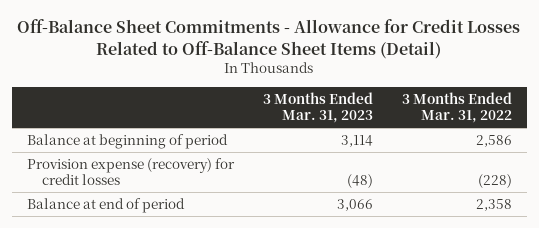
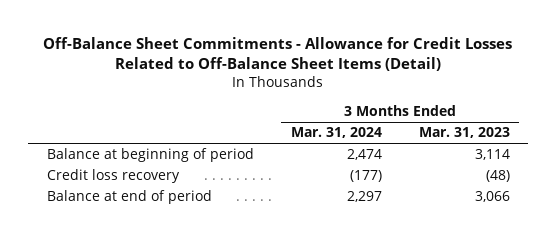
[401,91,512,124] 3 Months Ended Mar. 31, 2022 -> none
none -> [290,127,382,139] Mar. 31, 2024
[26,158,235,186] Provision expense (recovery) for credit losses -> [46,169,180,184] Credit loss recovery

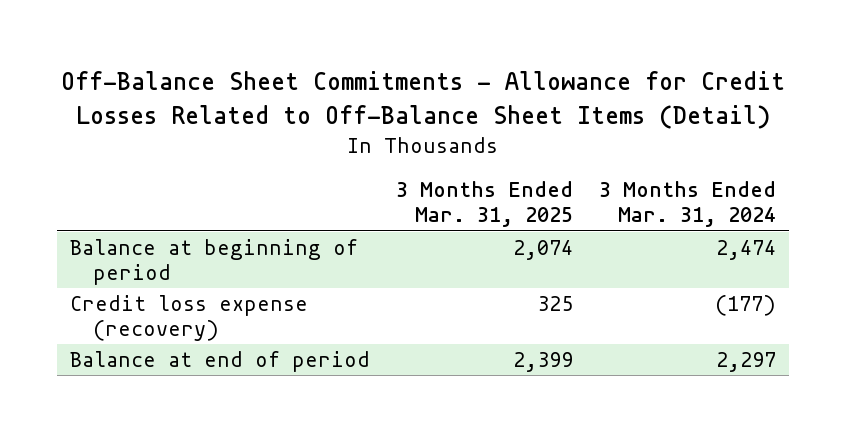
[418,127,510,139] Mar. 31, 2023 -> none
none -> [396,181,574,228] 3 Months Ended Mar. 31, 2025
[46,169,180,184] Credit loss recovery -> [70,295,309,342] Credit loss expense (recovery)

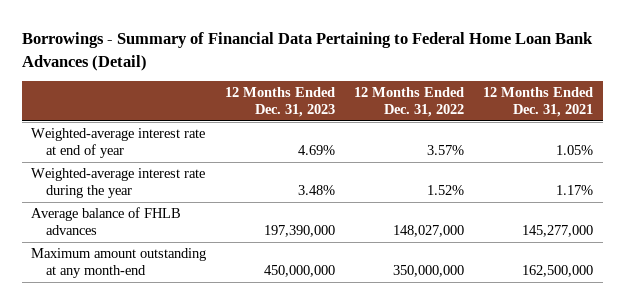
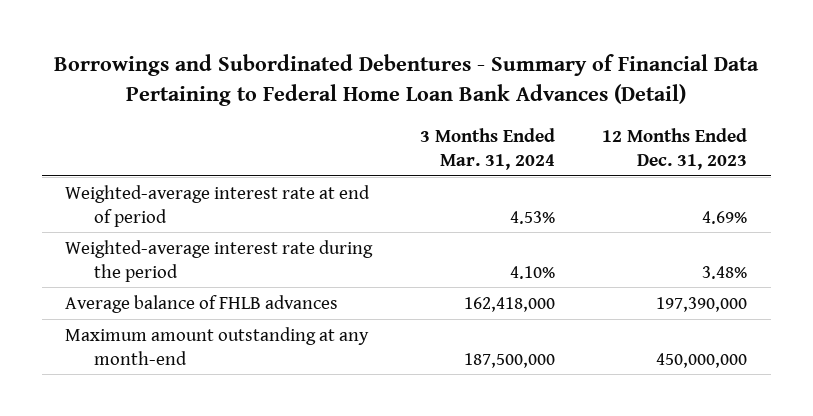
[21,32,593,71] Borrowings - Summary of Financial Data Pertaining to Federal Home Loan Bank Advances (Detail) -> [54,54,760,107] Borrowings and Subordinated Debentures - Summary of Financial Data Pertaining to Federal Home Loan Bank Advances (Detail)
[354,86,465,118] 12 Months Ended Dec. 31, 2022 -> none
[483,86,594,118] 12 Months Ended Dec. 31, 2021 -> none
none -> [419,127,555,170] 3 Months Ended Mar. 31, 2024
[31,127,206,159] Weighted-average interest rate at end of year -> [65,184,371,227] Weighted-average interest rate at end of period
[31,167,206,199] Weighted-average interest rate during the year -> [65,239,374,282] Weighted-average interest rate during the period

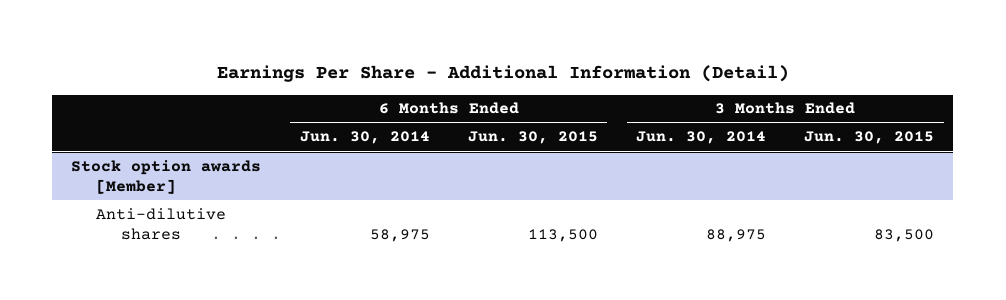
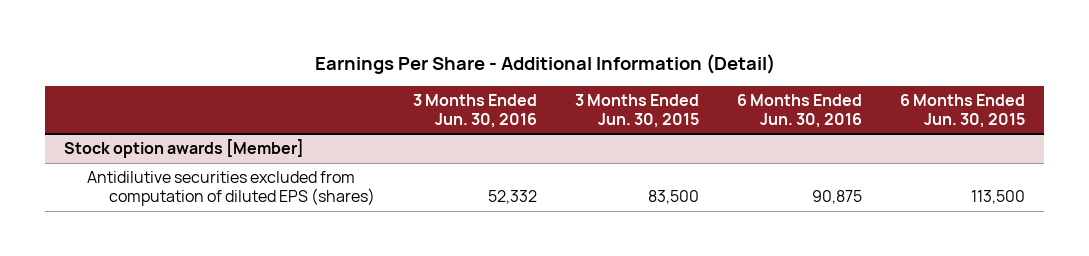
[299,131,430,145] Jun. 30, 2014 -> none
[636,131,767,145] Jun. 30, 2014 -> none
none -> [413,93,538,128] 3 Months Ended Jun. 30, 2016
none -> [737,93,863,128] 6 Months Ended Jun. 30, 2016
[96,207,227,241] Anti-dilutive shares -> [86,171,376,207] Antidilutive securities excluded from computation of diluted EPS (shares)

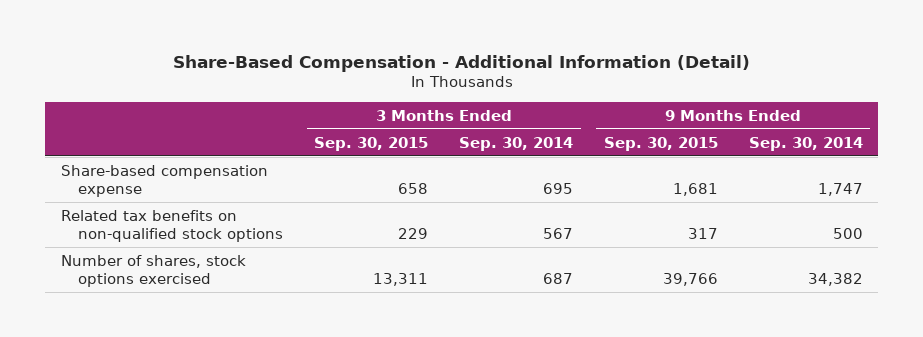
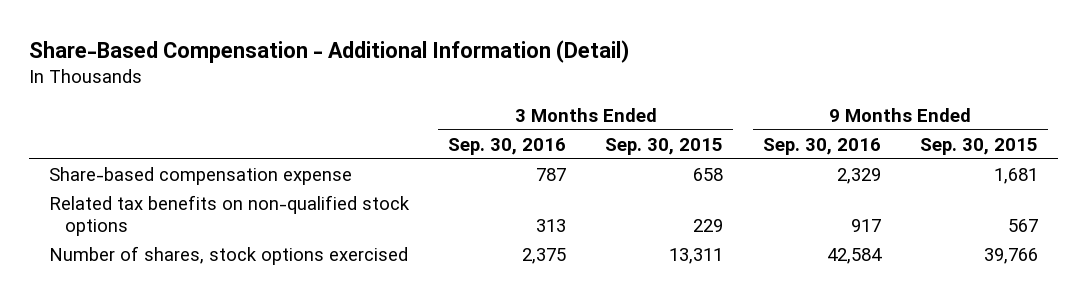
[459,136,574,151] Sep. 30, 2014 -> none
[748,136,863,151] Sep. 30, 2014 -> none
none -> [447,137,566,155] Sep. 30, 2016
none -> [762,137,881,155] Sep. 30, 2016
[687,227,718,239] 317 -> [1008,219,1039,233] 567

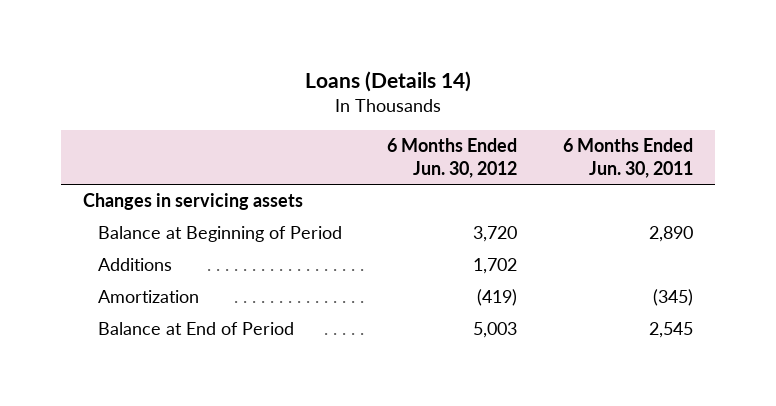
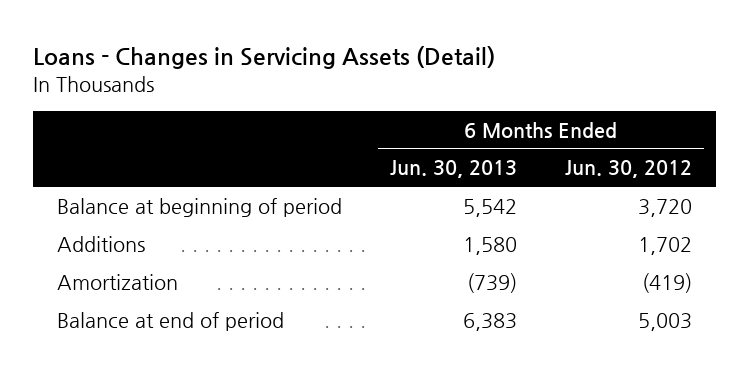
[305,71,472,93] Loans (Details 14) -> [32,45,495,69] Loans - Changes in Servicing Assets (Detail)
[562,138,693,179] 6 Months Ended Jun. 30, 2011 -> none
none -> [389,160,517,179] Jun. 30, 2013
[83,193,304,211] Changes in servicing assets -> none
[97,226,342,243] Balance at Beginning of Period -> [56,197,342,217] Balance at beginning of period
[97,322,294,336] Balance at End of Period -> [56,311,284,331] Balance at end of period

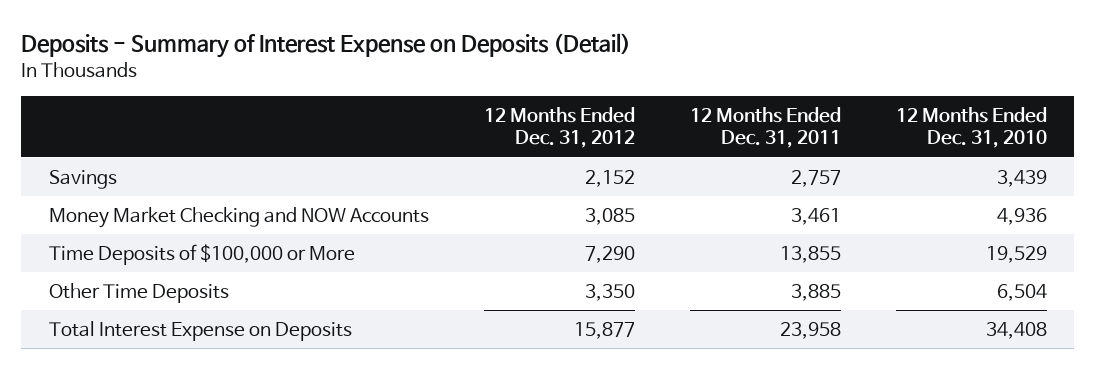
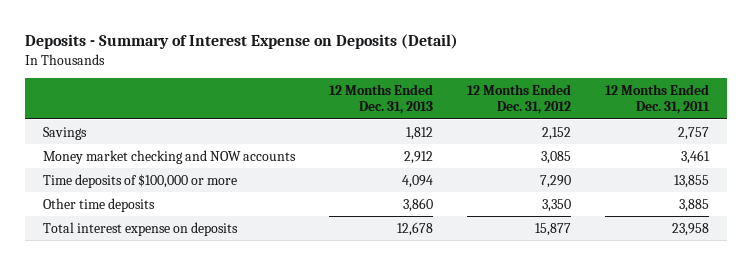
[895,106,1047,149] 12 Months Ended Dec. 31, 2010 -> none
none -> [328,83,433,115] 12 Months Ended Dec. 31, 2013
[48,206,429,228] Money Market Checking and NOW Accounts -> [42,149,296,164] Money market checking and NOW accounts
[48,243,355,265] Time Deposits of $100,000 or More -> [42,173,237,188] Time deposits of $100,000 or more
[48,282,229,303] Other Time Deposits -> [42,197,155,212] Other time deposits
[48,320,352,341] Total Interest Expense on Deposits -> [42,221,238,236] Total interest expense on deposits

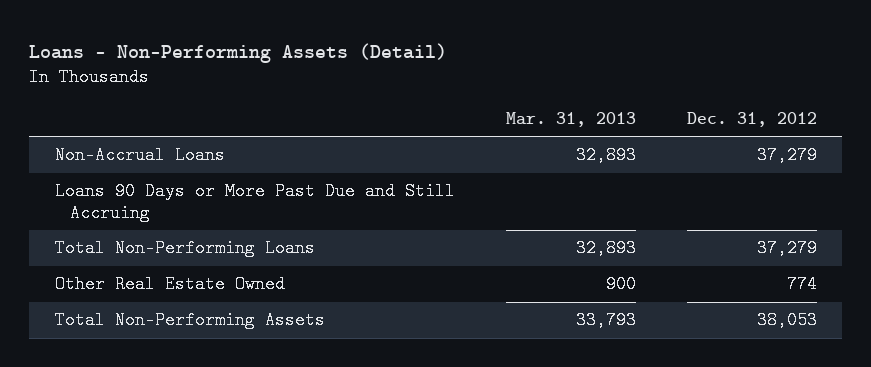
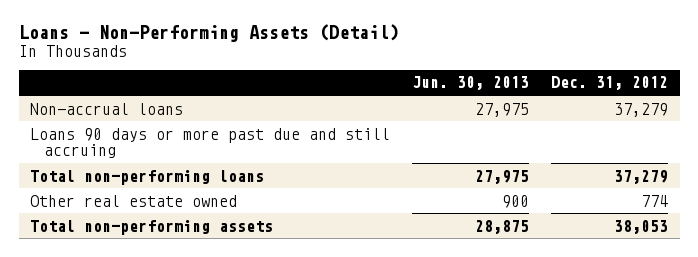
[505,112,636,128] Mar. 31, 2013 -> none
none -> [412,76,530,91] Jun. 30, 2013
[54,146,225,165] Non-Accrual Loans -> [30,102,184,115] Non-accrual loans
[54,182,455,222] Loans 90 Days or More Past Due and Still Accruing -> [30,127,391,158] Loans 90 days or more past due and still accruing
[54,239,315,258] Total Non-Performing Loans -> [30,169,265,185] Total non-performing loans
[54,275,285,294] Other Real Estate Owned -> [30,194,238,207] Other real estate owned
[54,311,325,330] Total Non-Performing Assets -> [30,219,274,235] Total non-performing assets

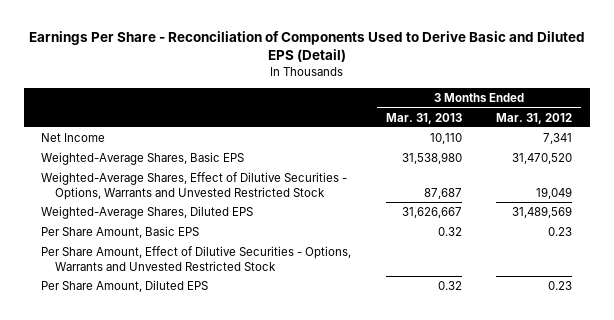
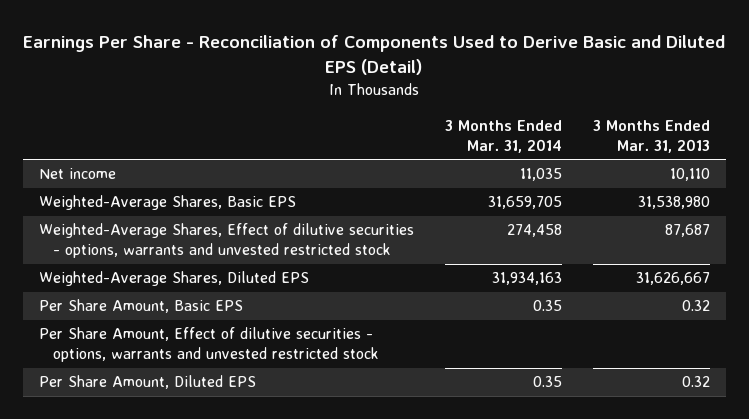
[496,112,573,124] Mar. 31, 2012 -> none
none -> [444,119,562,153] 3 Months Ended Mar. 31, 2014
[41,133,106,143] Net Income -> [38,168,116,180] Net income
[41,172,348,200] Weighted-Average Shares, Effect of Dilutive Securities - Options, Warrants and Unvested Restricted Stock -> [38,223,414,259] Weighted-Average Shares, Effect of dilutive securities - options, warrants and unvested restricted stock
[41,246,352,271] Per Share Amount, Effect of Dilutive Securities - Options, Warrants and Unvested Restricted Stock -> [38,327,380,363] Per Share Amount, Effect of dilutive securities - options, warrants and unvested restricted stock

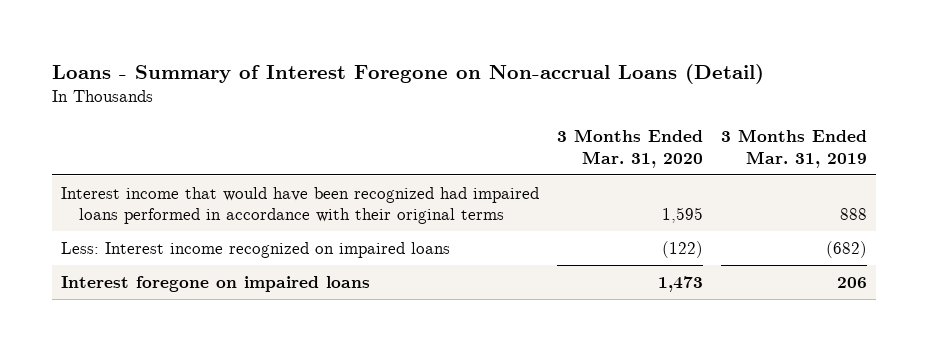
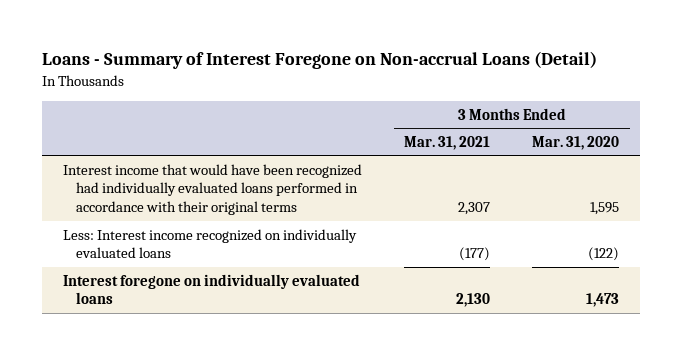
[721,129,868,168] 3 Months Ended Mar. 31, 2019 -> none
none -> [404,135,491,150] Mar. 31, 2021
[61,186,540,225] Interest income that would have been recognized had impaired loans performed in accordance with their original terms -> [62,163,362,216] Interest income that would have been recognized had individually evaluated loans performed in accordance with their original terms
[61,241,451,258] Less: Interest income recognized on impaired loans -> [62,228,357,259] Less: Interest income recognized on individually evaluated loans
[61,275,371,292] Interest foregone on impaired loans -> [62,273,360,305] Interest foregone on individually evaluated loans

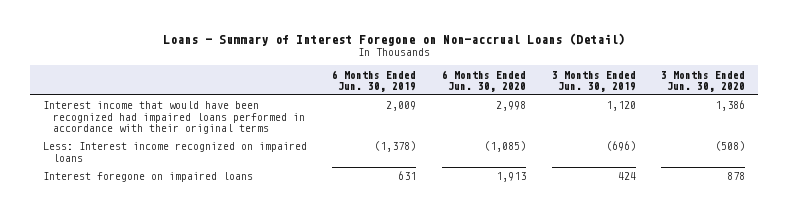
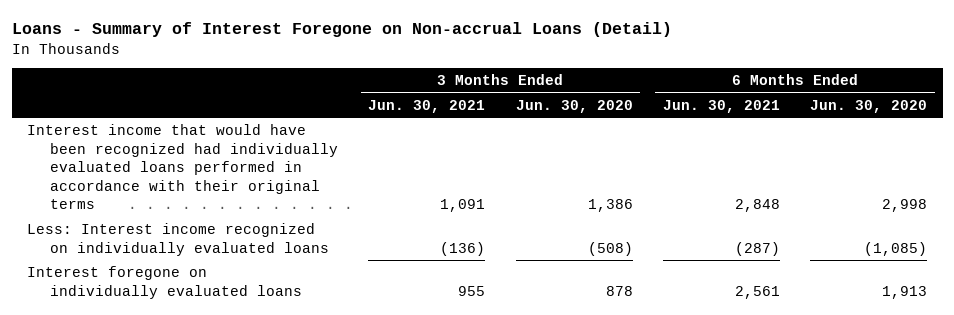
[332,69,417,92] 6 Months Ended Jun. 30, 2019 -> none
[551,70,636,92] 3 Months Ended Jun. 30, 2019 -> none
none -> [368,99,486,113] Jun. 30, 2021
none -> [662,99,780,113] Jun. 30, 2021
[42,101,305,134] Interest income that would have been recognized had impaired loans performed in accordance with their original terms -> [26,124,338,210] Interest income that would have been recognized had individually evaluated loans performed in accordance with their original terms
[42,142,307,162] Less: Interest income recognized on impaired loans -> [26,223,329,256] Less: Interest income recognized on individually evaluated loans
[42,172,253,183] Interest foregone on impaired loans -> [26,266,302,299] Interest foregone on individually evaluated loans

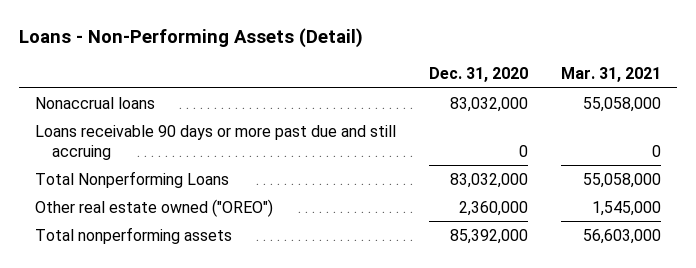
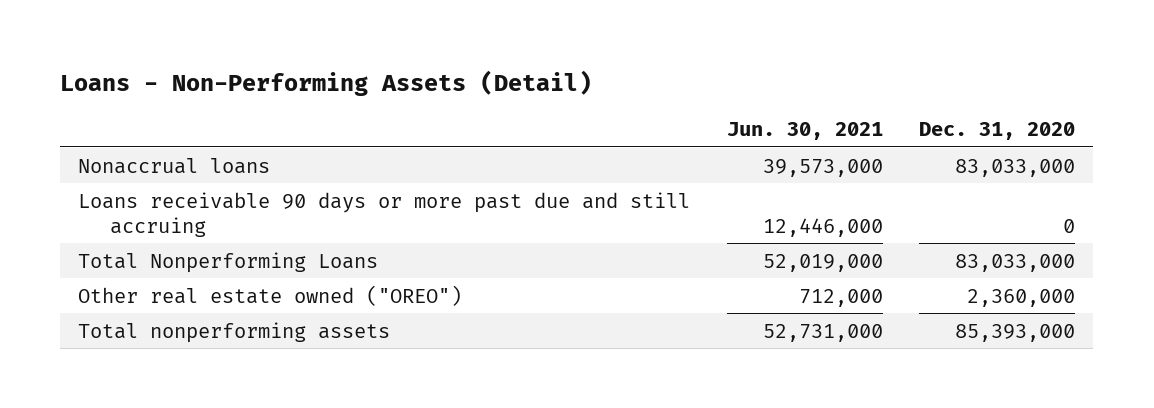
[560,67,661,83] Mar. 31, 2021 -> none
none -> [726,122,883,141] Jun. 30, 2021
[450,96,529,112] 83,032,000 -> [955,158,1076,177] 83,033,000
[450,172,529,188] 83,032,000 -> [955,253,1076,272] 83,033,000
[450,228,529,244] 85,392,000 -> [955,323,1076,342] 85,393,000

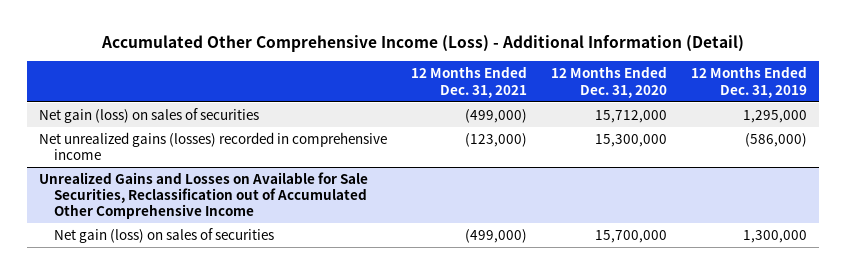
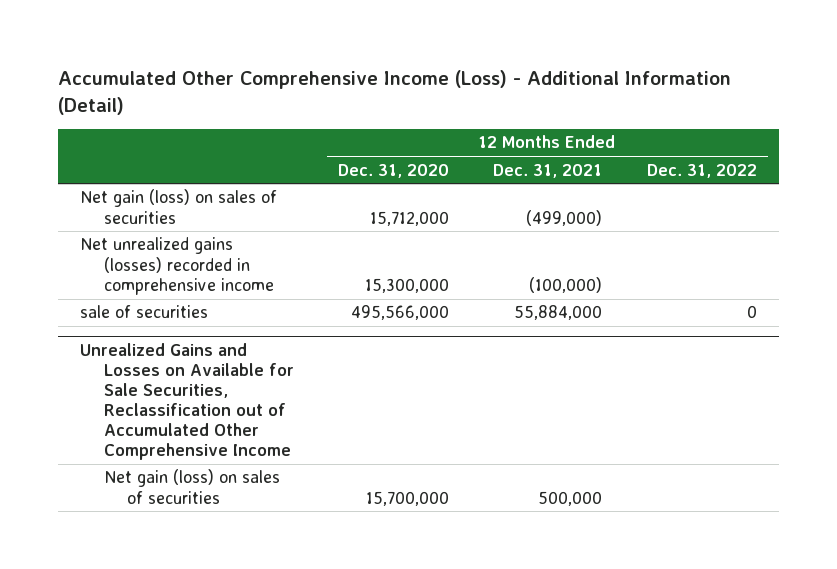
[691,66,808,98] 12 Months Ended Dec. 31, 2019 -> none
none -> [646,163,757,178] Dec. 31, 2022
[464,133,527,148] (123,000) -> [529,276,603,293] (100,000)
none -> [80,305,209,319] sale of securities
[464,229,527,244] (499,000) -> [538,490,603,506] 500,000

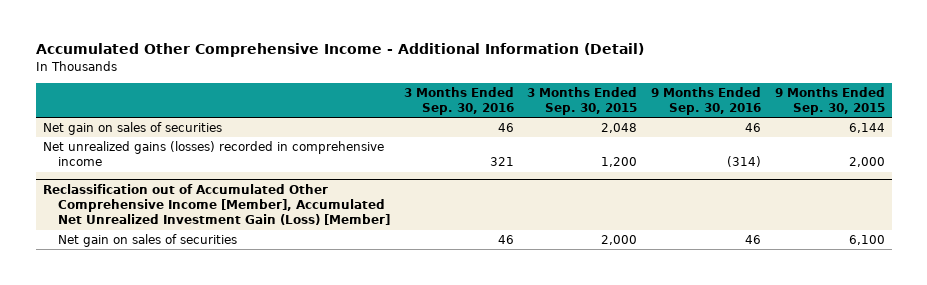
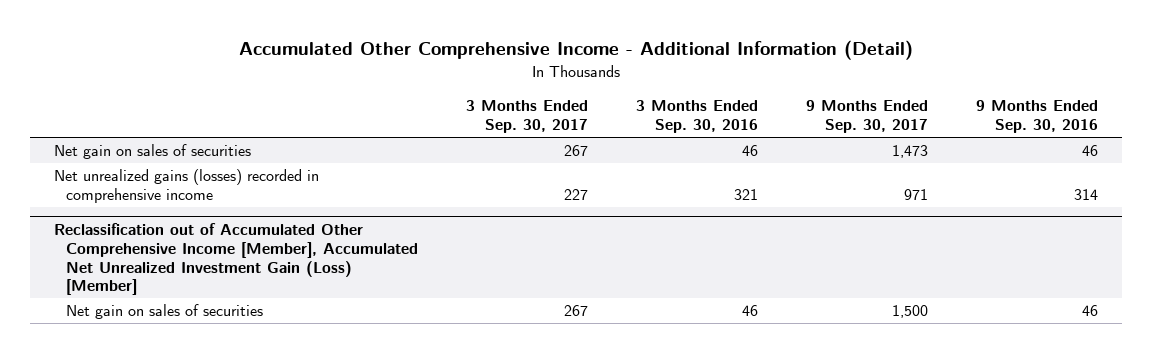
[527,86,638,115] 3 Months Ended Sep. 30, 2015 -> none
[774,86,885,115] 9 Months Ended Sep. 30, 2015 -> none
none -> [466,100,589,134] 3 Months Ended Sep. 30, 2017
none -> [806,100,929,134] 9 Months Ended Sep. 30, 2017
[727,156,762,168] (314) -> [1074,189,1099,201] 314

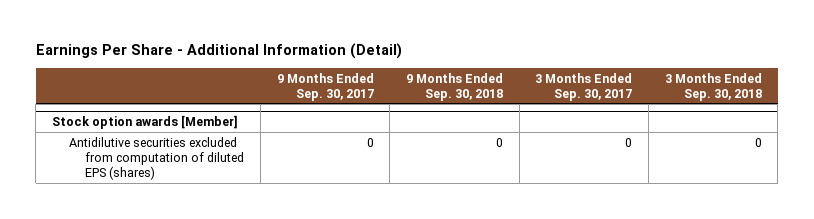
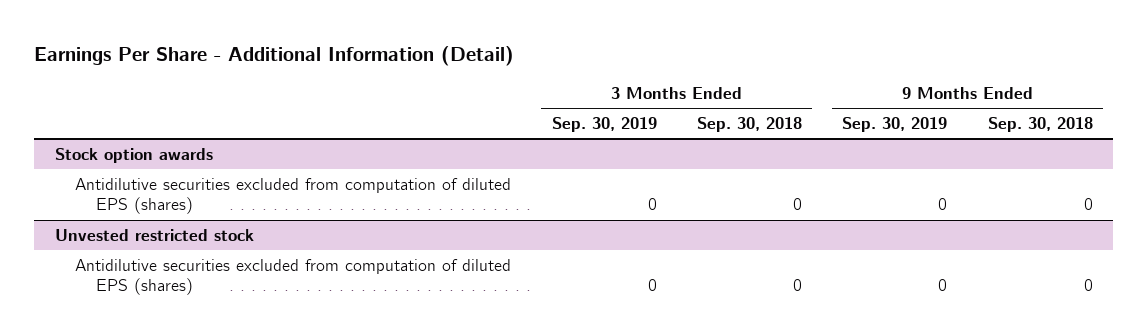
[276,72,374,101] 9 Months Ended Sep. 30, 2017 -> none
[535,72,633,101] 3 Months Ended Sep. 30, 2017 -> none
none -> [551,117,657,133] Sep. 30, 2019
none -> [842,117,948,133] Sep. 30, 2019
[51,115,238,130] Stock option awards [Member] -> [54,147,213,163] Stock option awards
none -> [54,228,254,241] Unvested restricted stock
none -> [75,258,512,296] Antidilutive securities excluded from computation of diluted EPS (shares)

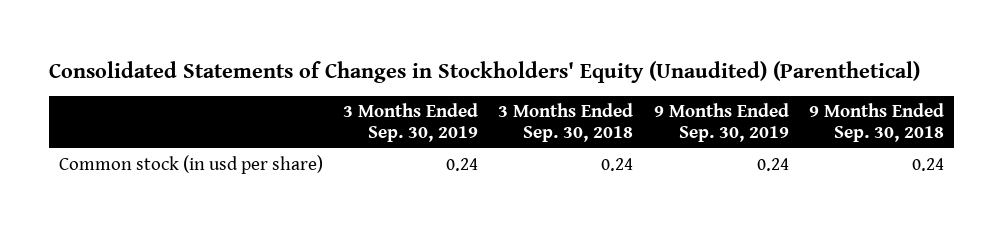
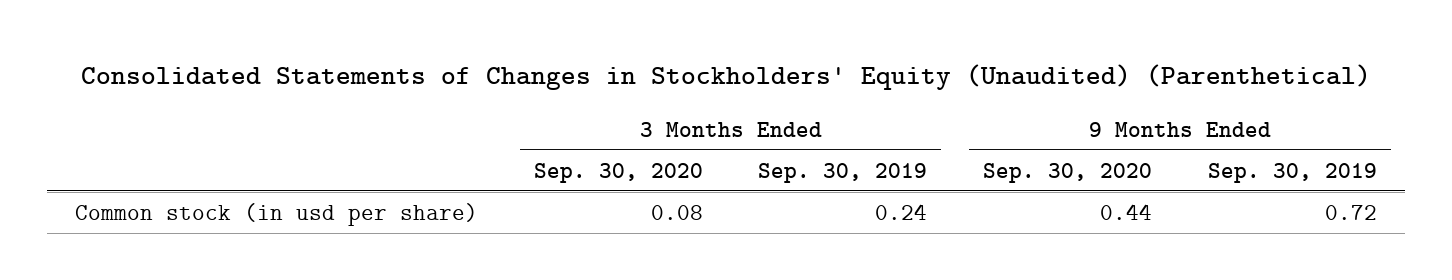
[498,103,634,143] 3 Months Ended Sep. 30, 2018 -> none
[808,103,944,143] 9 Months Ended Sep. 30, 2018 -> none
none -> [533,162,703,183] Sep. 30, 2020
none -> [983,162,1153,183] Sep. 30, 2020
[756,157,789,171] 0.24 -> [1324,204,1377,220] 0.72

